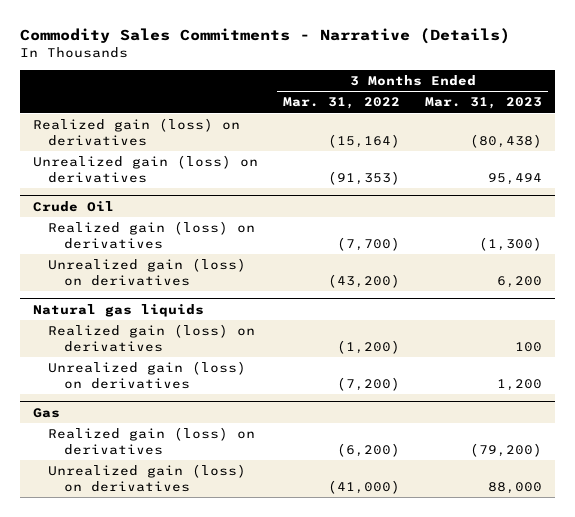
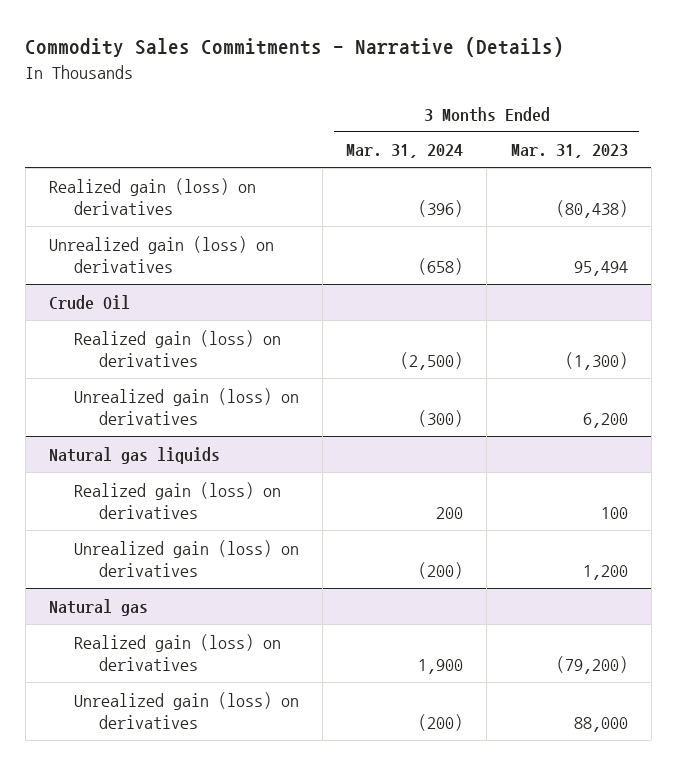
[283,97,401,110] Mar. 31, 2022 -> none
none -> [346,144,464,159] Mar. 31, 2024
[32,408,60,419] Gas -> [48,598,148,616] Natural gas

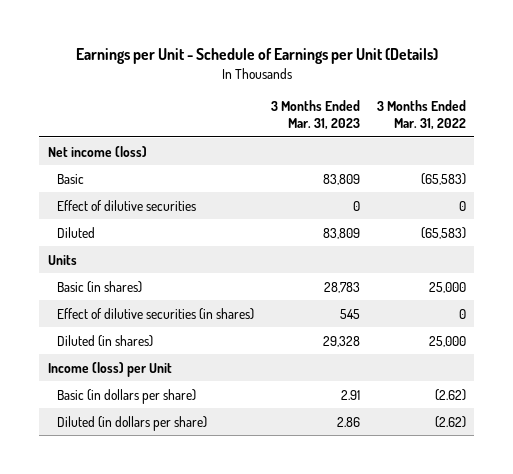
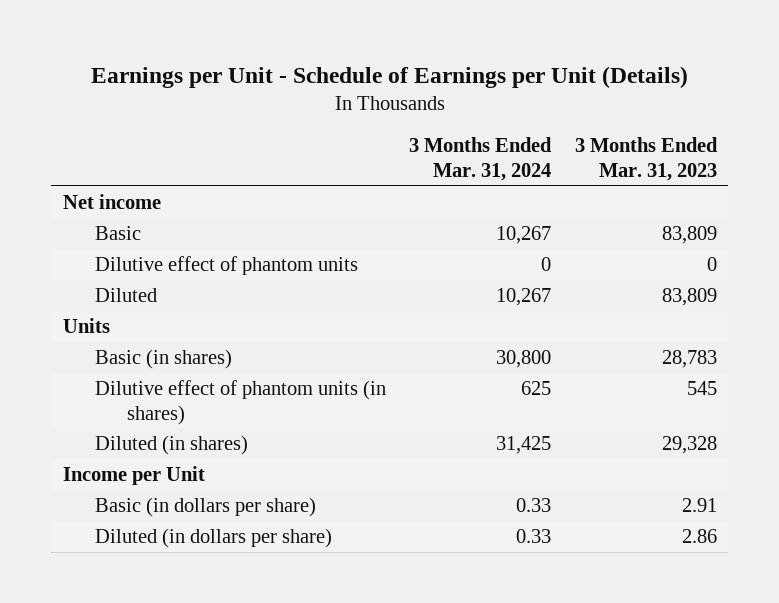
[376,99,466,131] 3 Months Ended Mar. 31, 2022 -> none
none -> [409,137,553,181] 3 Months Ended Mar. 31, 2024
[47,145,147,157] Net income (loss) -> [62,193,161,209] Net income
[57,199,197,211] Effect of dilutive securities -> [94,255,358,275] Dilutive effect of phantom units
[57,307,255,320] Effect of dilutive securities (in shares) -> [94,379,386,425] Dilutive effect of phantom units (in shares)
[47,361,172,377] Income (loss) per Unit -> [62,465,205,485] Income per Unit

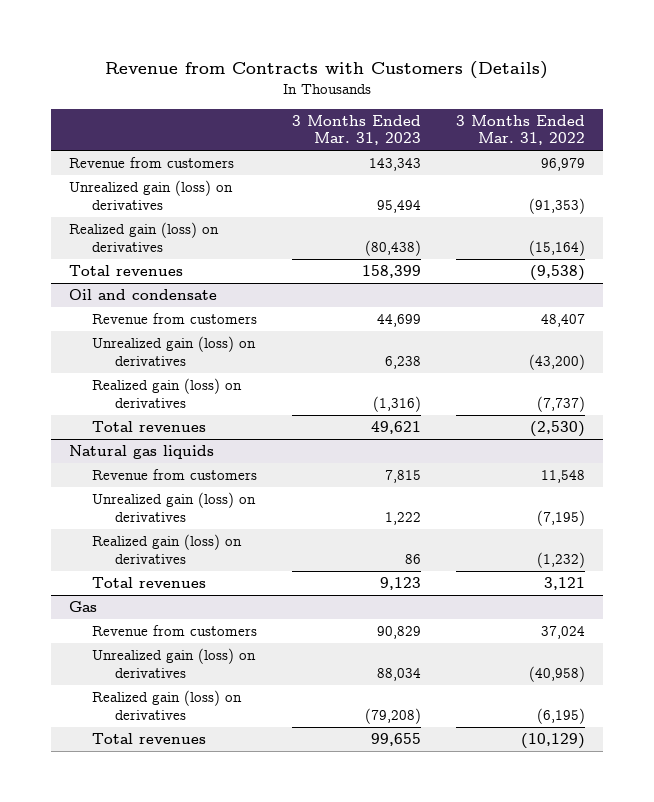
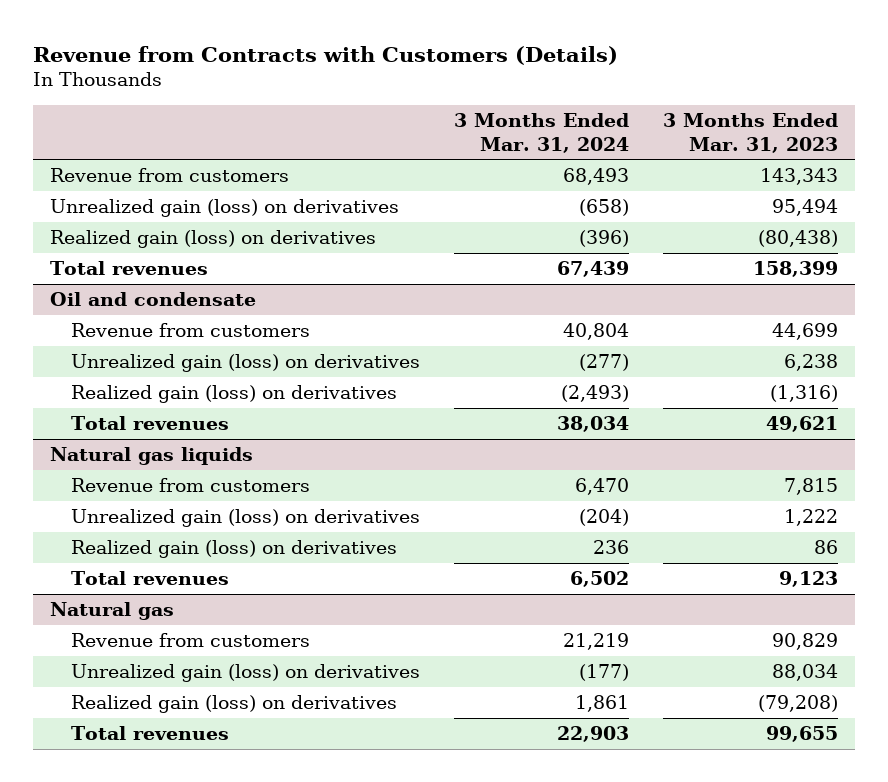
[456,114,586,146] 3 Months Ended Mar. 31, 2022 -> none
none -> [454,112,630,153] 3 Months Ended Mar. 31, 2024
[68,601,97,613] Gas -> [50,602,175,621] Natural gas

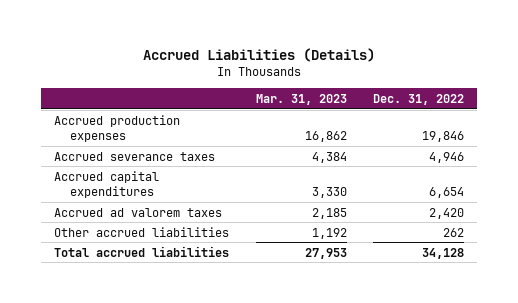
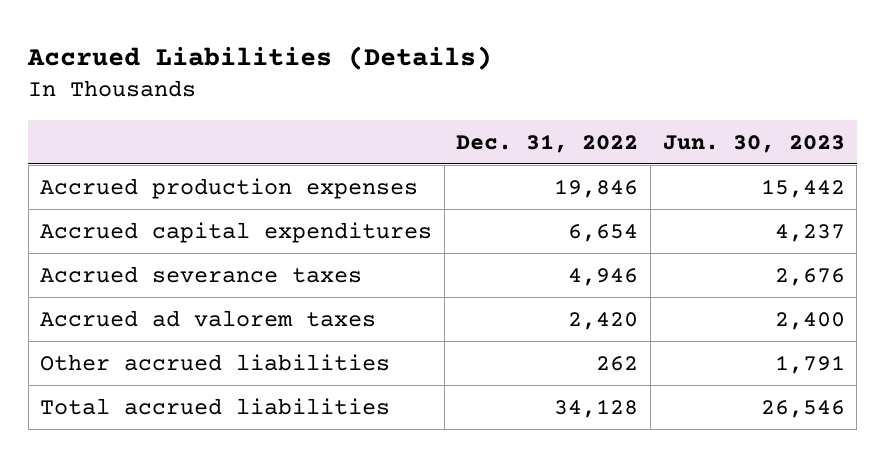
[255,93,347,105] Mar. 31, 2023 -> none
none -> [662,134,845,153] Jun. 30, 2023
[53,151,215,161] Accrued severance taxes -> [40,265,363,283] Accrued severance taxes

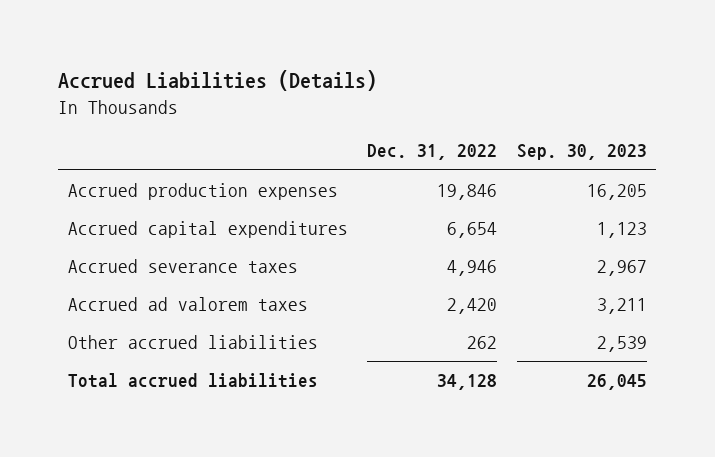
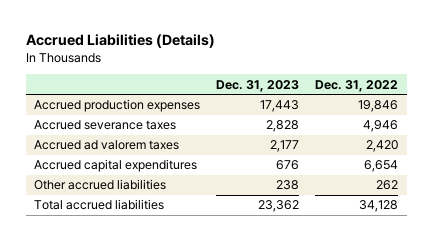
[516,144,647,161] Sep. 30, 2023 -> none
none -> [216,79,300,92] Dec. 31, 2023
[68,221,349,239] Accrued capital expenditures -> [33,159,197,173] Accrued capital expenditures

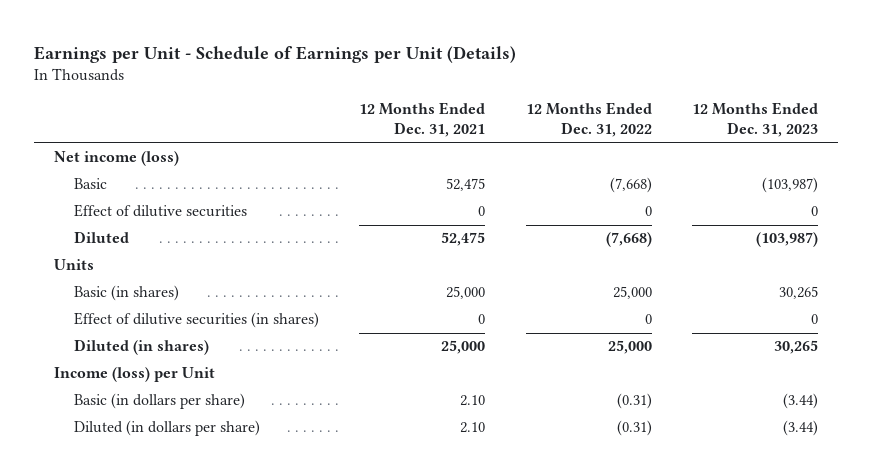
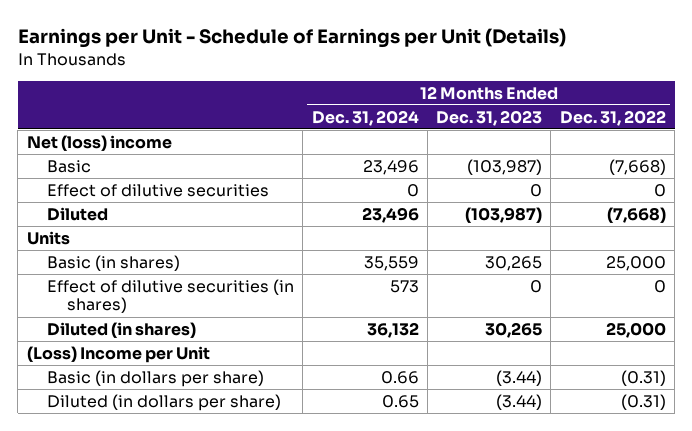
[359,102,486,138] 12 Months Ended Dec. 31, 2021 -> none
none -> [311,109,419,126] Dec. 31, 2024
[54,151,180,167] Net income (loss) -> [26,134,172,151] Net (loss) income
[54,367,216,383] Income (loss) per Unit -> [26,345,210,363] (Loss) Income per Unit

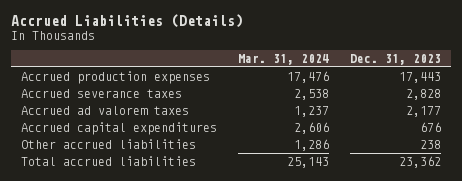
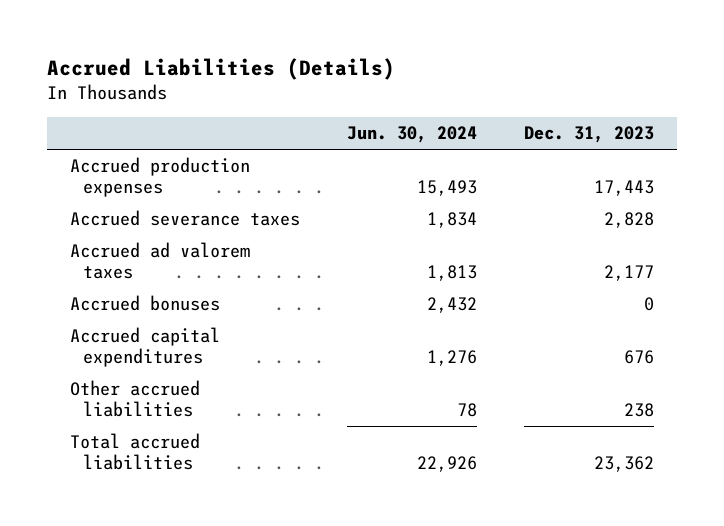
[237,53,329,65] Mar. 31, 2024 -> none
none -> [347,126,478,144] Jun. 30, 2024
none -> [70,295,221,312] Accrued bonuses

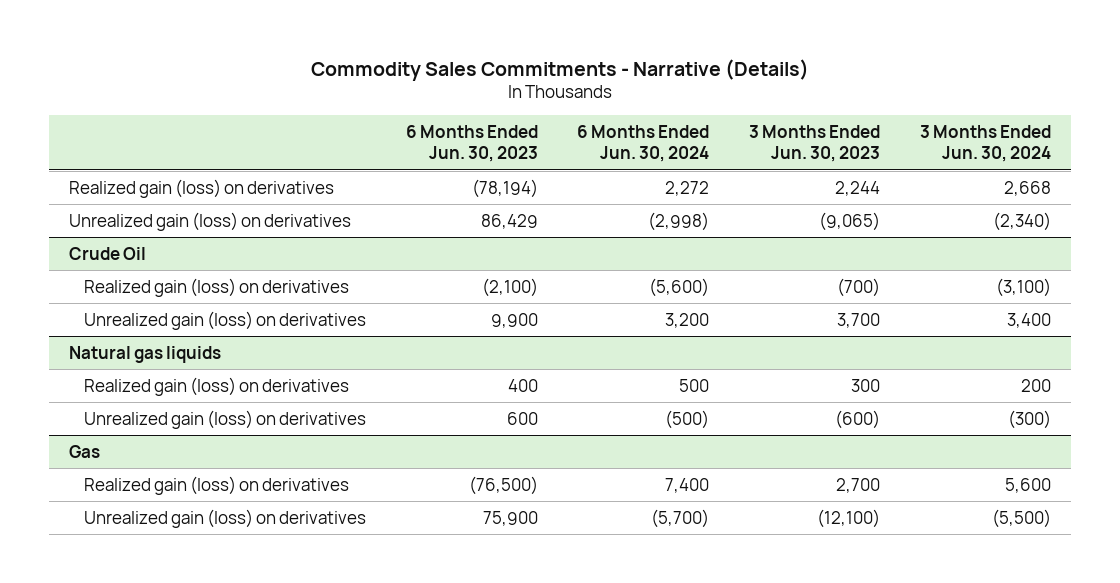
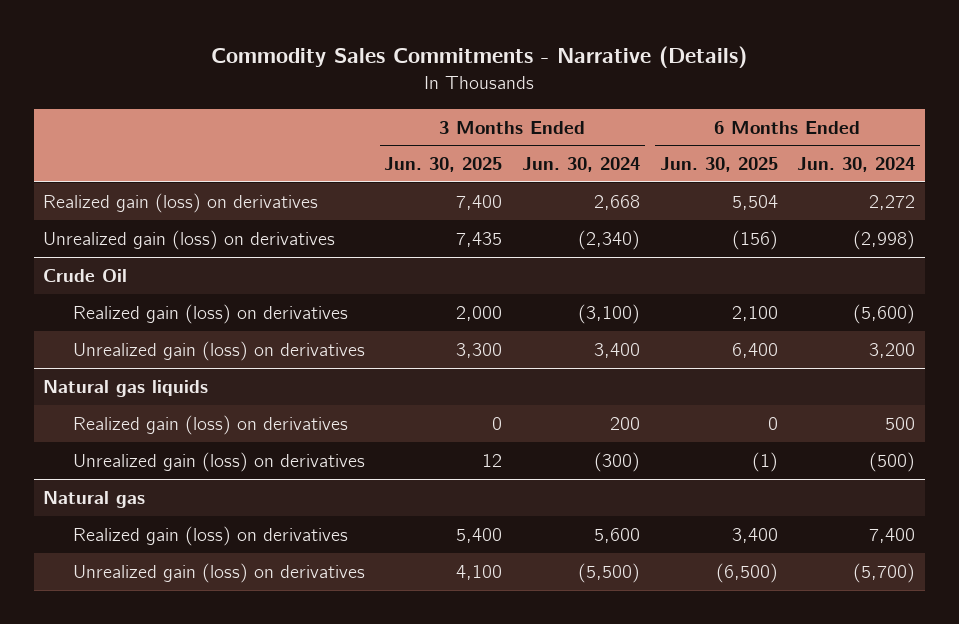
[405,124,538,163] 6 Months Ended Jun. 30, 2023 -> none
[749,124,881,163] 3 Months Ended Jun. 30, 2023 -> none
none -> [384,157,503,173] Jun. 30, 2025
none -> [659,157,778,173] Jun. 30, 2025
[69,444,101,458] Gas -> [43,490,146,508] Natural gas

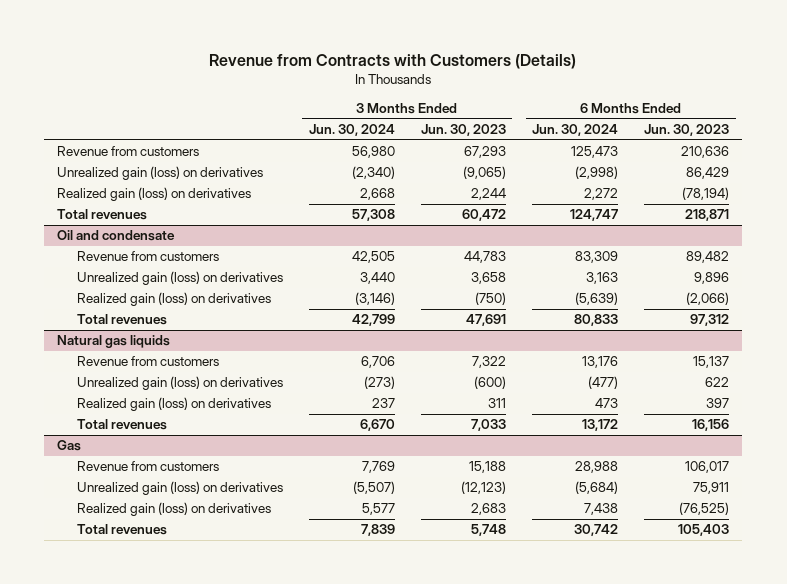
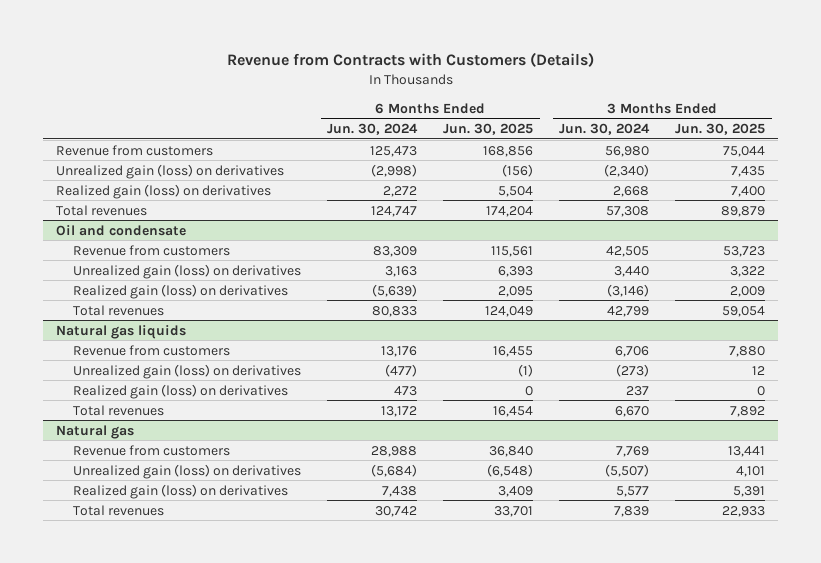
[420,124,506,137] Jun. 30, 2023 -> none
[644,124,730,137] Jun. 30, 2023 -> none
none -> [443,123,534,136] Jun. 30, 2025
none -> [675,123,766,136] Jun. 30, 2025
[57,440,82,452] Gas -> [55,424,134,439] Natural gas

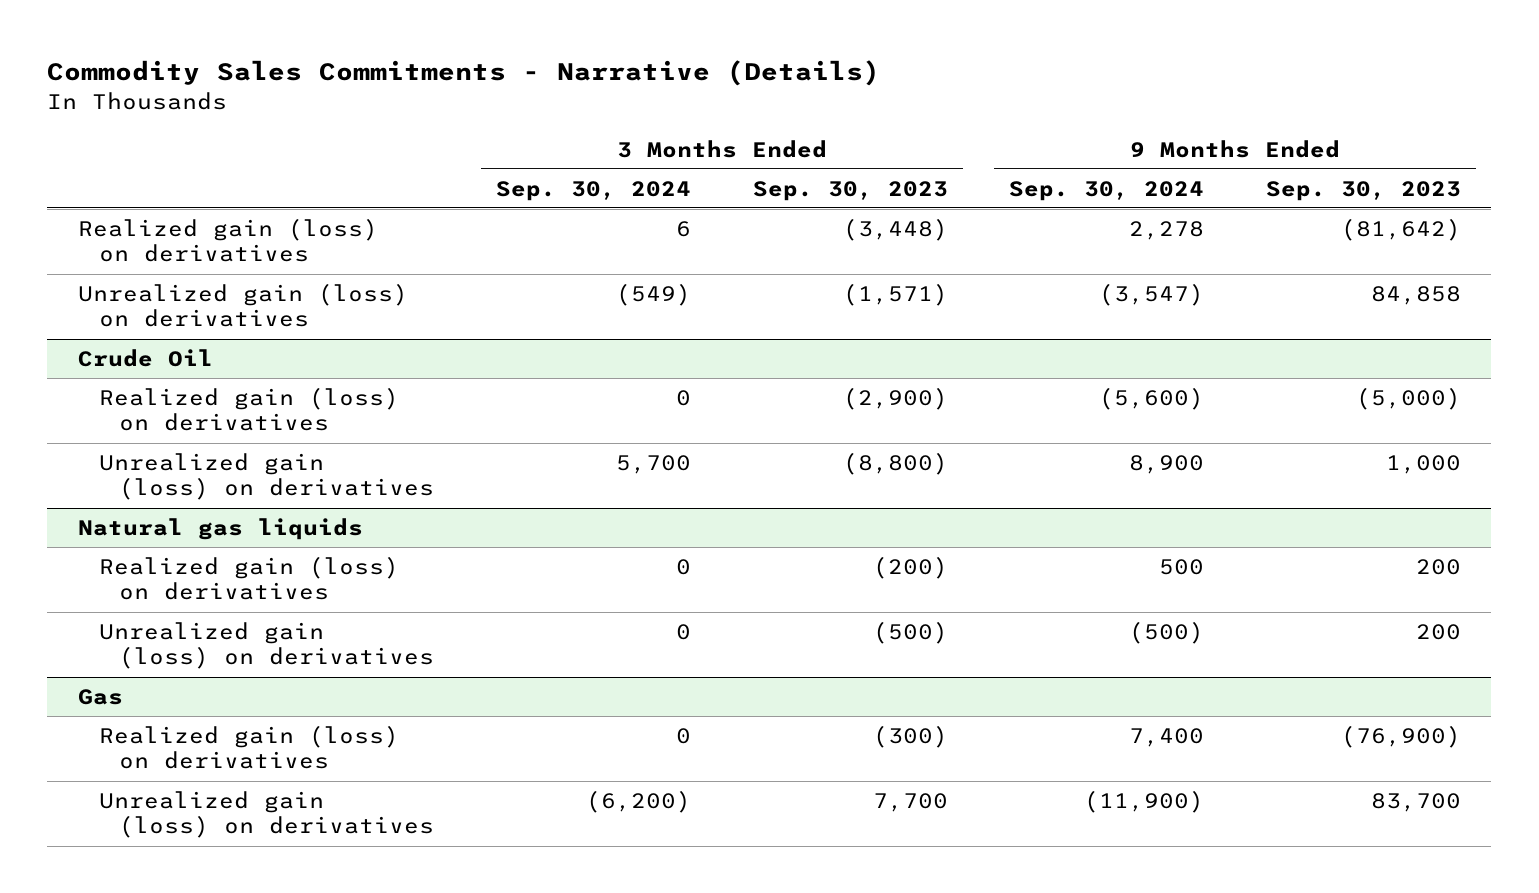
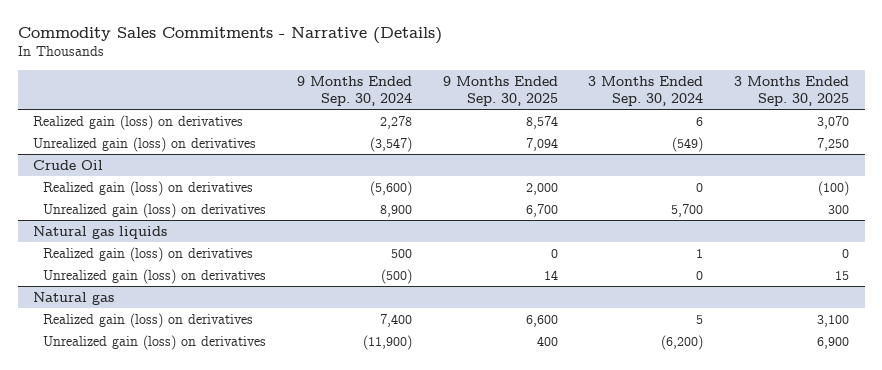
[752,180,948,201] Sep. 30, 2023 -> none
[1265,180,1461,201] Sep. 30, 2023 -> none
none -> [442,75,558,106] 9 Months Ended Sep. 30, 2025
none -> [734,75,850,106] 3 Months Ended Sep. 30, 2025
[675,558,691,575] 0 -> [696,248,704,258] 1
[78,688,124,705] Gas -> [32,291,114,305] Natural gas
[675,727,691,744] 0 -> [696,314,704,324] 5

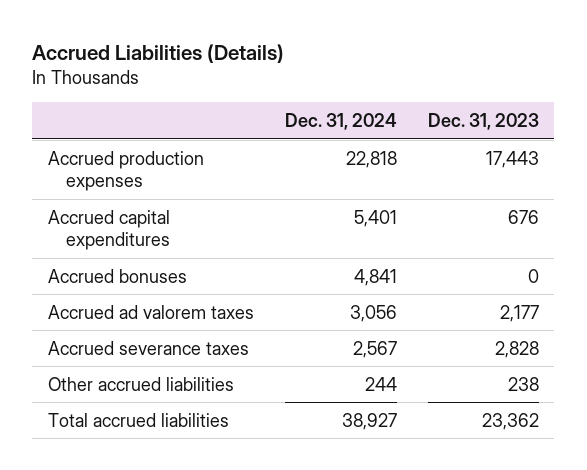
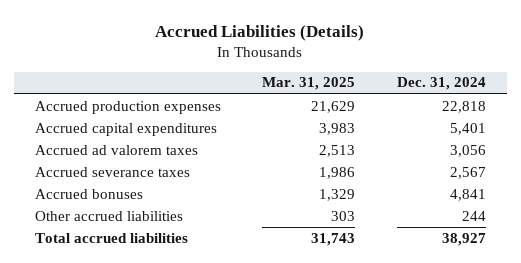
[427,112,539,130] Dec. 31, 2023 -> none
none -> [262,77,356,91] Mar. 31, 2025
[47,268,187,283] Accrued bonuses -> [34,188,143,199] Accrued bonuses

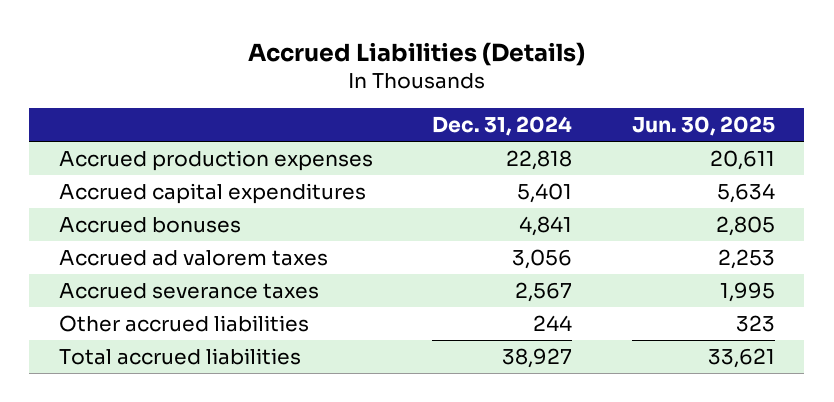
[262,77,356,91] Mar. 31, 2025 -> none
none -> [631,116,775,137] Jun. 30, 2025
[34,188,143,199] Accrued bonuses -> [58,216,241,233] Accrued bonuses

